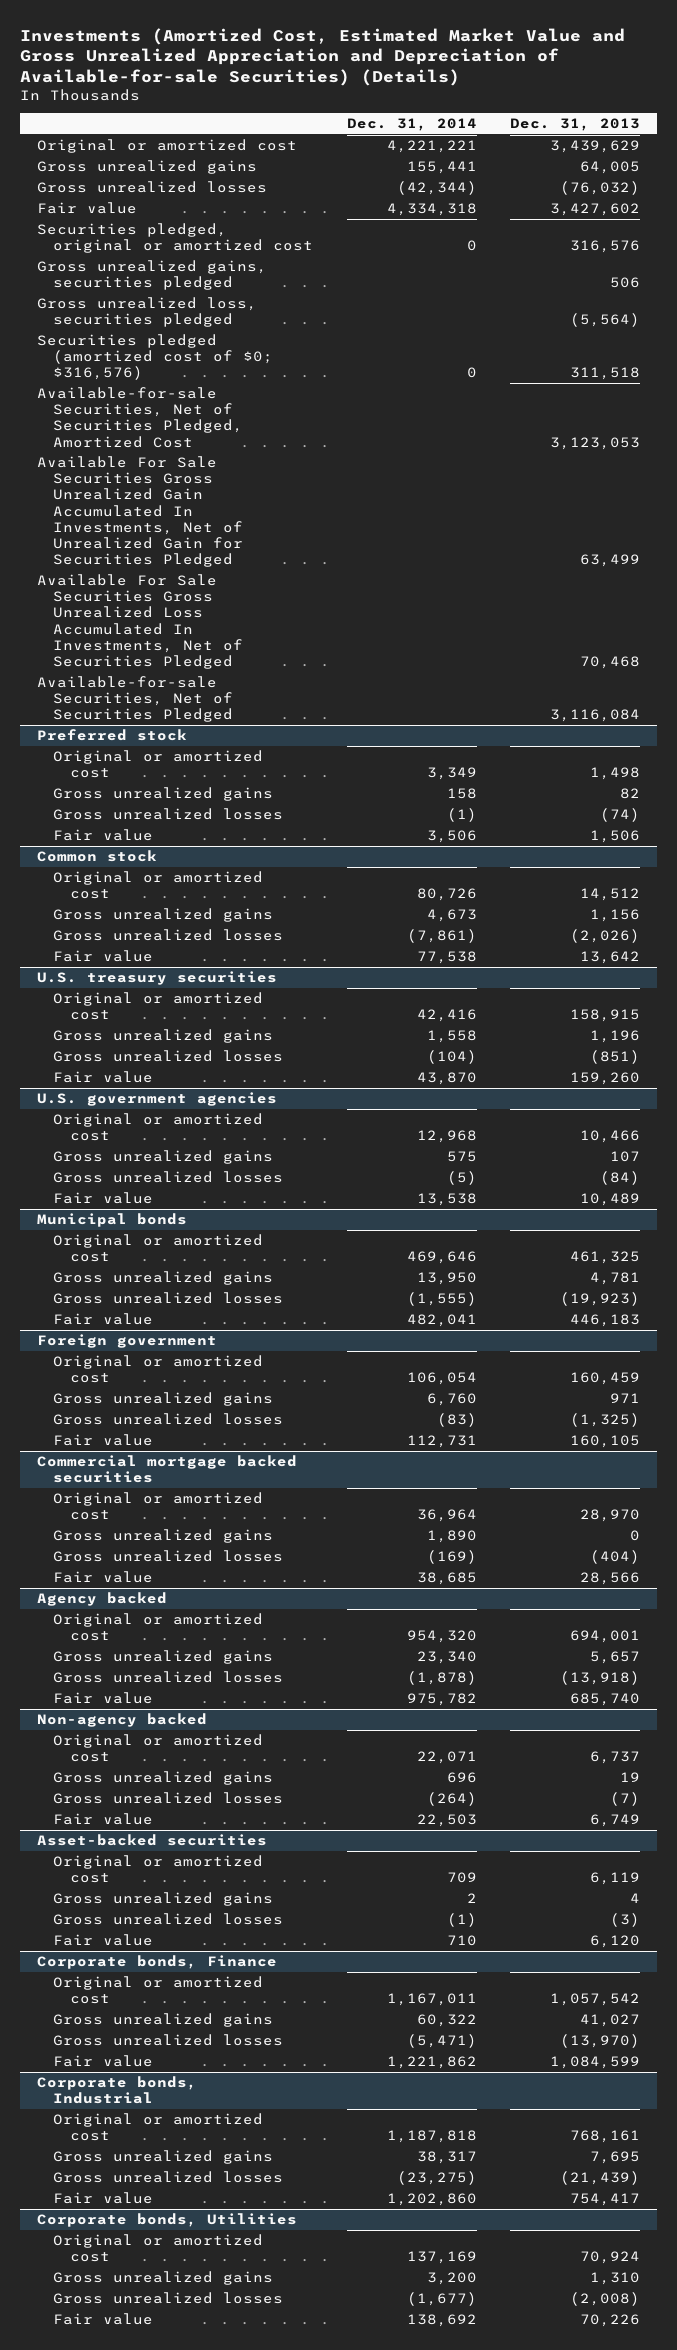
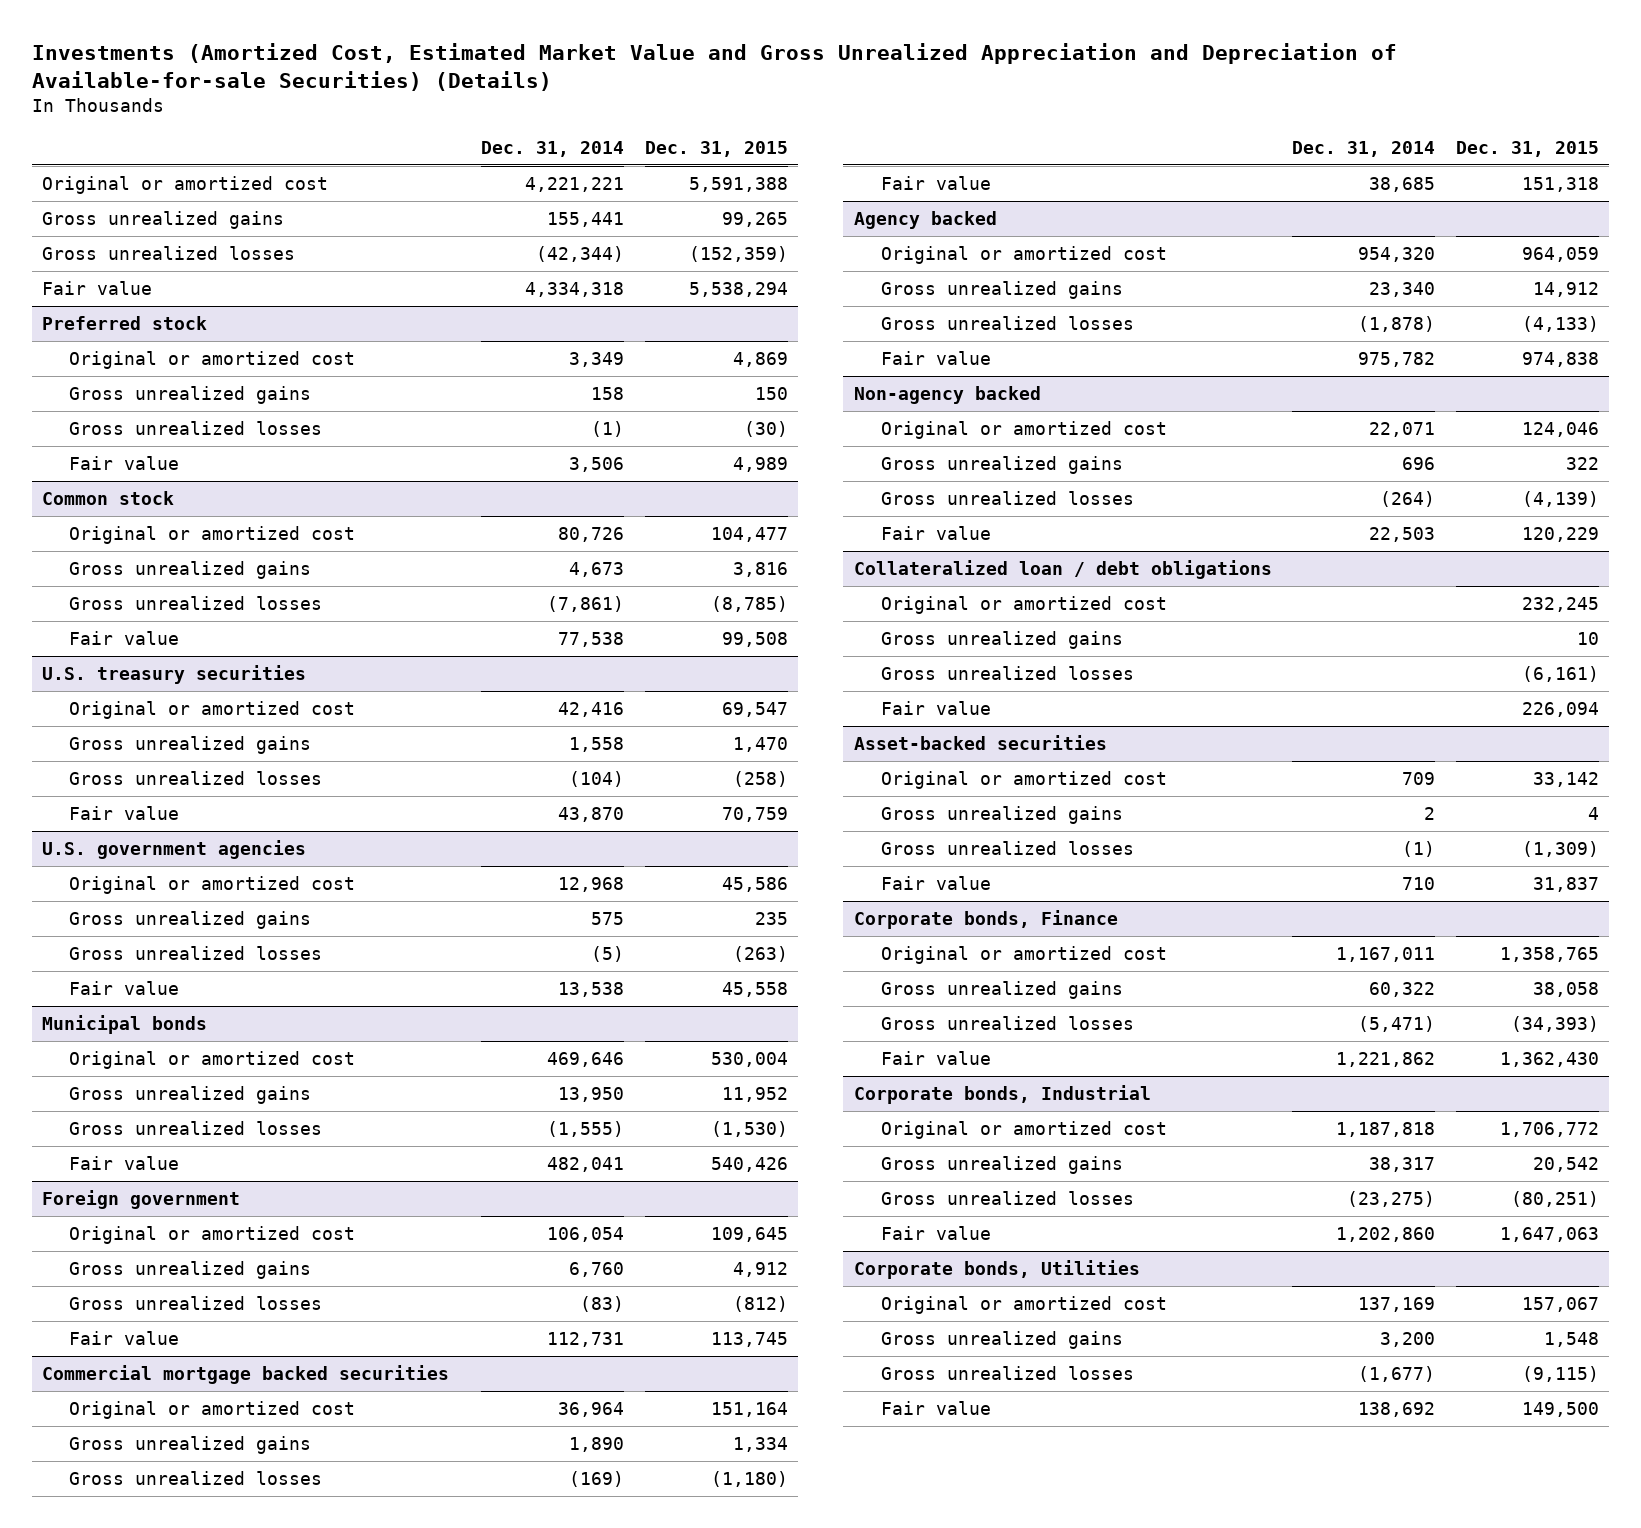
[509,118,640,132] Dec. 31, 2013 -> none
none -> [644,140,788,157] Dec. 31, 2015
[36,222,314,254] Securities pledged, original or amortized cost -> none
[36,259,267,291] Gross unrealized gains, securities pledged -> none
[36,296,257,328] Gross unrealized loss, securities pledged -> none
[36,333,274,381] Securities pledged (amortized cost of $0; $316,576) -> none
[36,386,244,448] Available-for-sale Securities, Net of Securities Pledged, Amortized Cost -> none
[36,455,244,568] Available For Sale Securities Gross Unrealized Gain Accumulated In Investments, Net of Unrealized Gain for Securities Pledged -> none
[36,573,244,670] Available For Sale Securities Gross Unrealized Loss Accumulated In Investments, Net of Securities Pledged -> none
[36,675,234,723] Available-for-sale Securities, Net of Securities Pledged -> none
none -> [853,559,1272,579] Collateralized loan / debt obligations
none -> [880,595,1167,614] Original or amortized cost
none -> [880,630,1123,649] Gross unrealized gains
none -> [880,665,1134,680] Gross unrealized losses
none -> [880,700,991,715] Fair value

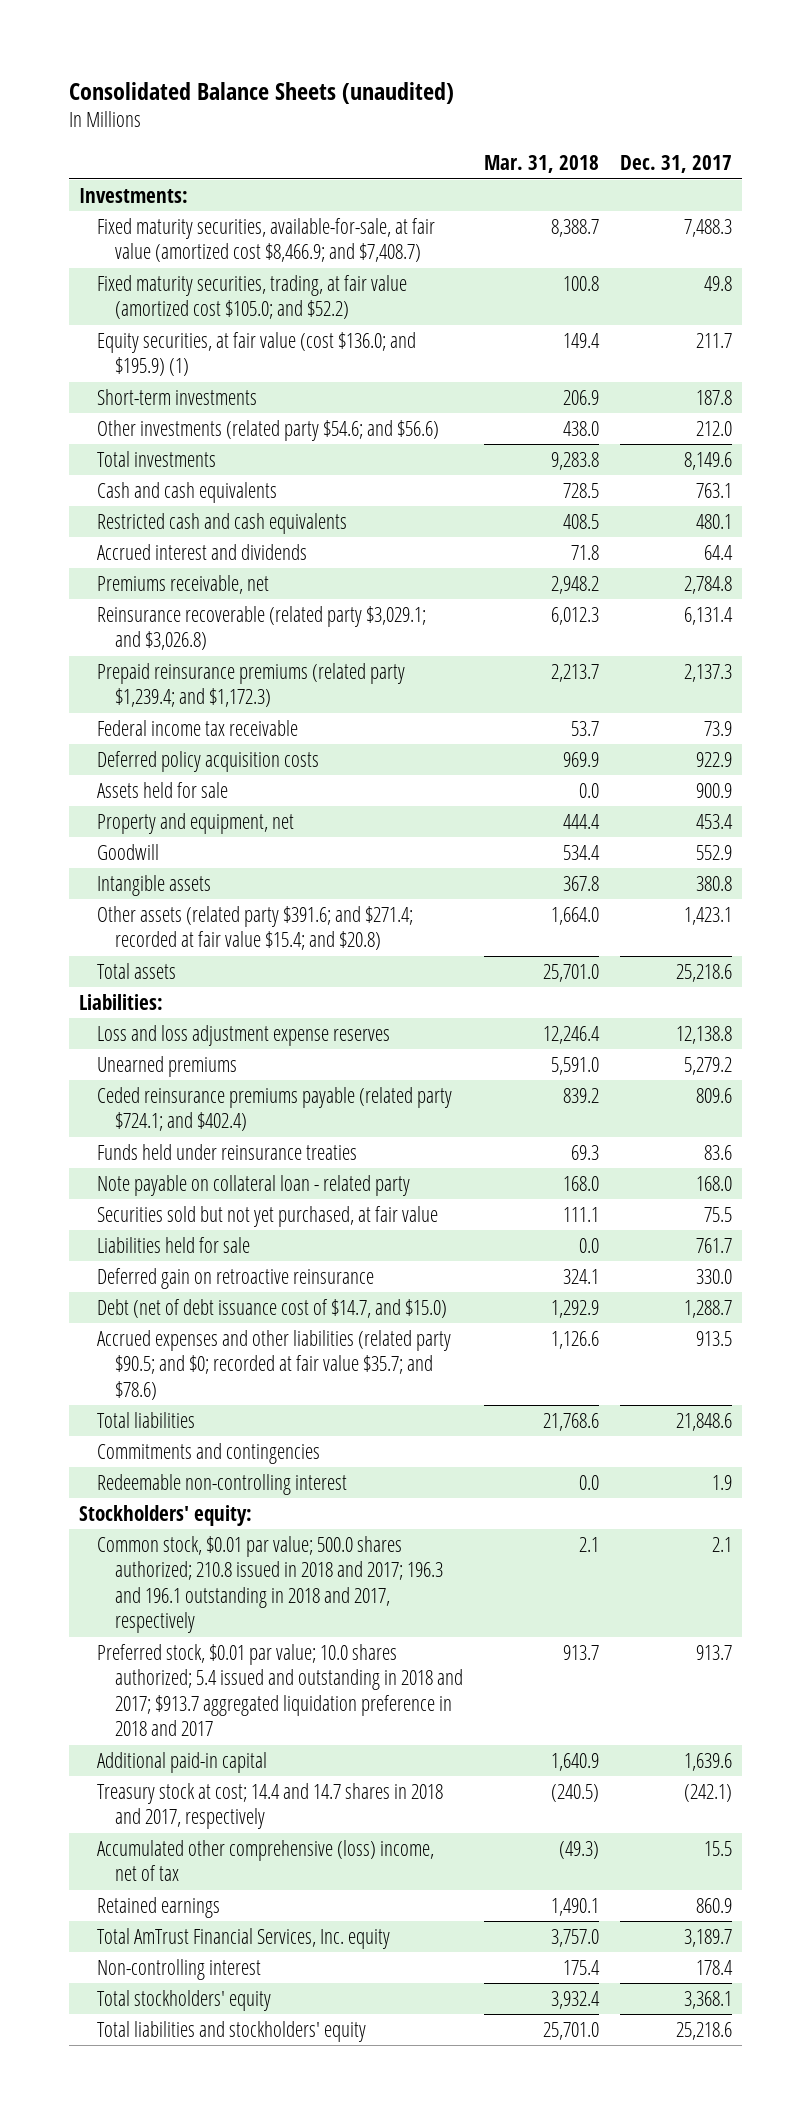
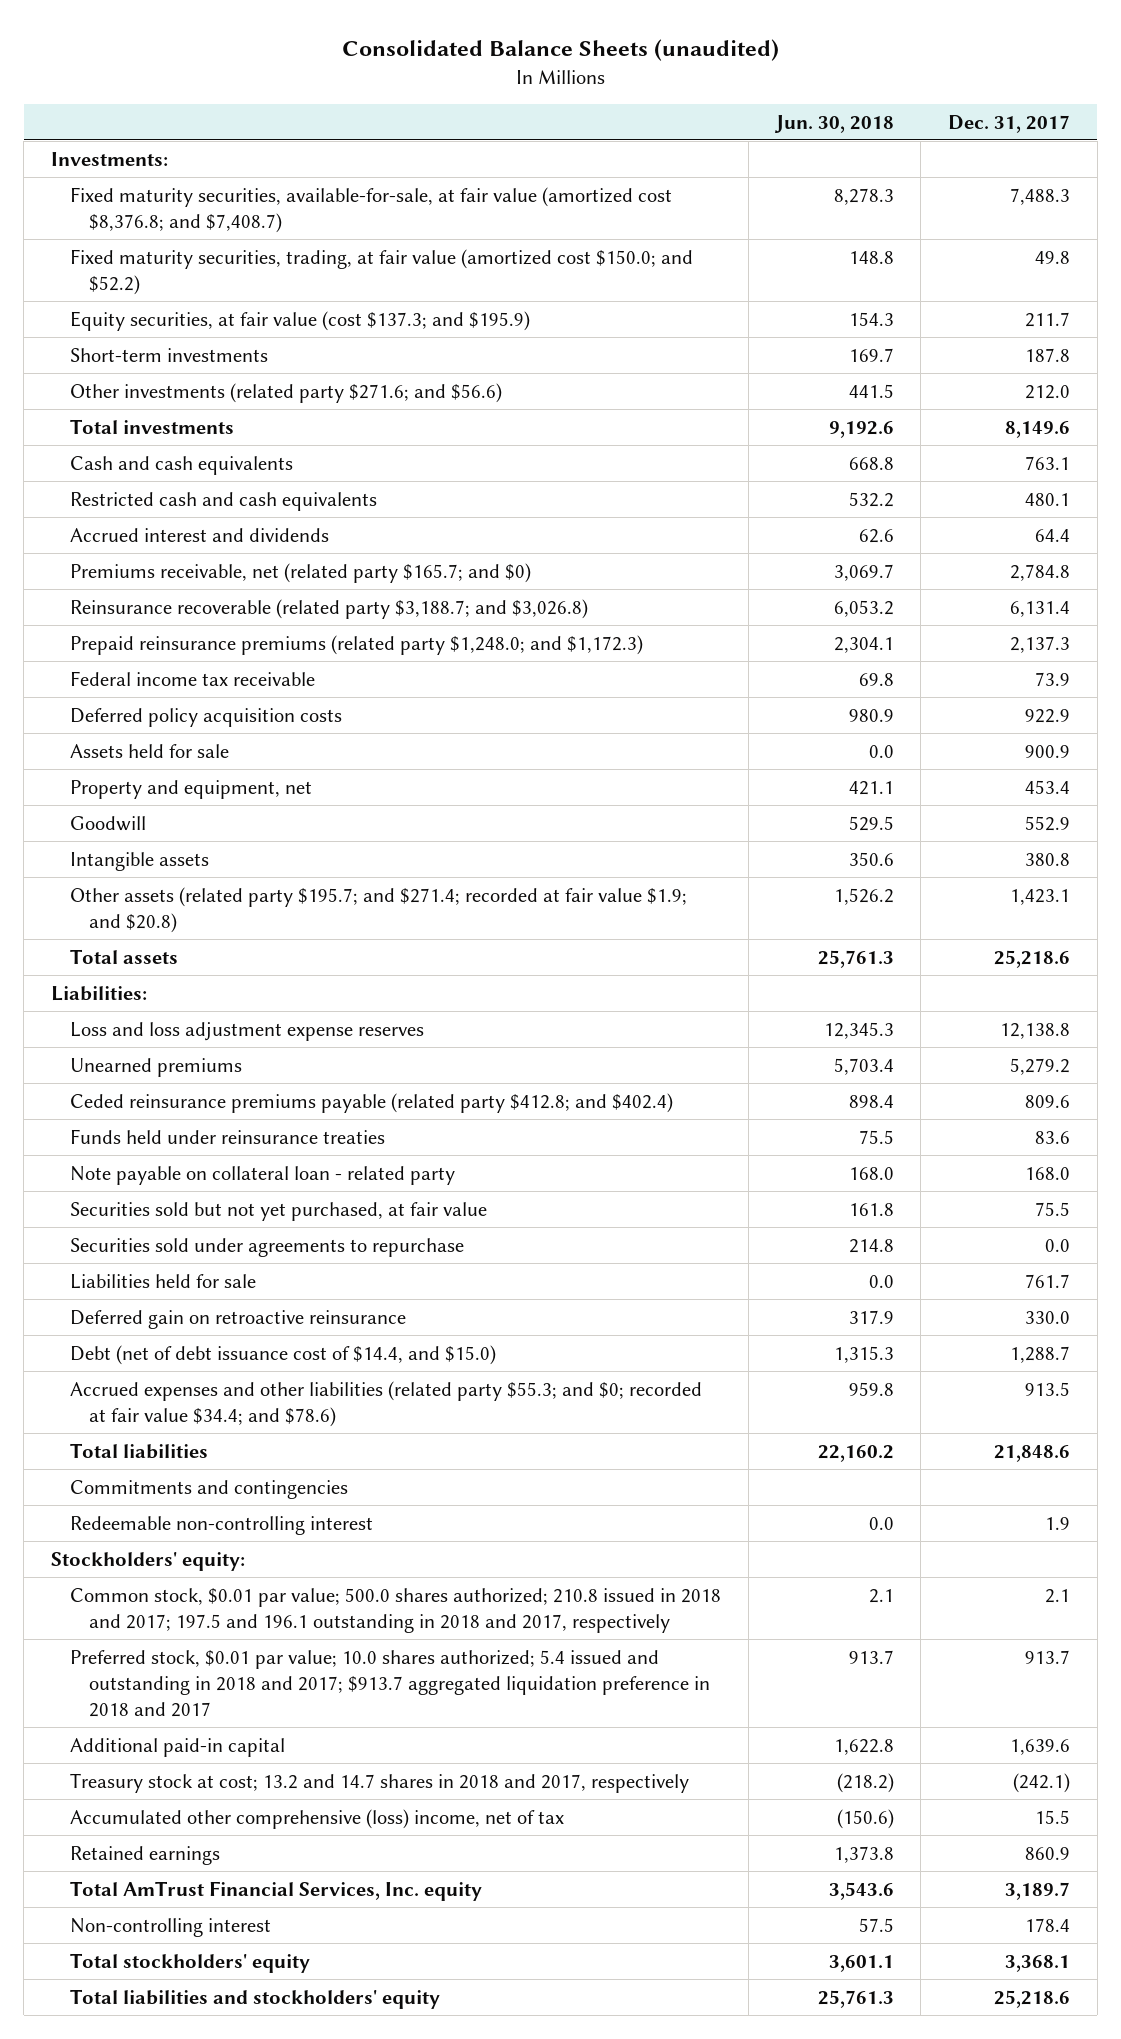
[483,155,599,174] Mar. 31, 2018 -> none
none -> [773,114,894,133] Jun. 30, 2018
[96,217,435,263] Fixed maturity securities, available-for-sale, at fair value (amortized cost $8,466.9; and $7,408.7) -> [70,186,673,233] Fixed maturity securities, available-for-sale, at fair value (amortized cost $8,376.8; and $7,408.7)
[96,274,407,320] Fixed maturity securities, trading, at fair value (amortized cost $105.0; and $52.2) -> [70,248,694,295] Fixed maturity securities, trading, at fair value (amortized cost $150.0; and $52.2)
[96,331,416,377] Equity securities, at fair value (cost $136.0; and $195.9) (1) -> [70,310,531,331] Equity securities, at fair value (cost $137.3; and $195.9)
[96,419,439,441] Other investments (related party $54.6; and $56.6) -> [70,382,503,403] Other investments (related party $271.6; and $56.6)
[96,574,269,594] Premiums receivable, net -> [70,562,532,583] Premiums receivable, net (related party $165.7; and $0)
[96,605,426,651] Reinsurance recoverable (related party $3,029.1; and $3,026.8) -> [70,598,589,619] Reinsurance recoverable (related party $3,188.7; and $3,026.8)
[96,662,405,708] Prepaid reinsurance premiums (related party $1,239.4; and $1,172.3) -> [70,634,644,655] Prepaid reinsurance premiums (related party $1,248.0; and $1,172.3)
[96,905,413,951] Other assets (related party $391.6; and $271.4; recorded at fair value $15.4; and $20.8) -> [70,886,688,933] Other assets (related party $195.7; and $271.4; recorded at fair value $1.9; and $20.8)
[96,1086,452,1132] Ceded reinsurance premiums payable (related party $724.1; and $402.4) -> [70,1092,674,1113] Ceded reinsurance premiums payable (related party $412.8; and $402.4)
none -> [70,1237,465,1257] Securities sold under agreements to repurchase
[96,1298,447,1318] Debt (net of debt issuance cost of $14.7, and $15.0) -> [70,1344,497,1365] Debt (net of debt issuance cost of $14.4, and $15.0)
[96,1329,451,1400] Accrued expenses and other liabilities (related party $90.5; and $0; recorded at fair value $35.7; and $78.6) -> [70,1380,703,1427] Accrued expenses and other liabilities (related party $55.3; and $0; recorded at fair value $34.4; and $78.6)
[96,1535,443,1634] Common stock, $0.01 par value; 500.0 shares authorized; 210.8 issued in 2018 and 2017; 196.3 and 196.1 outstanding in 2018 and 2017, respectively -> [70,1587,722,1633] Common stock, $0.01 par value; 500.0 shares authorized; 210.8 issued in 2018 and 2017; 197.5 and 196.1 outstanding in 2018 and 2017, respectively
[96,1782,443,1830] Treasury stock at cost; 14.4 and 14.7 shares in 2018 and 2017, respectively -> [70,1772,690,1793] Treasury stock at cost; 13.2 and 14.7 shares in 2018 and 2017, respectively

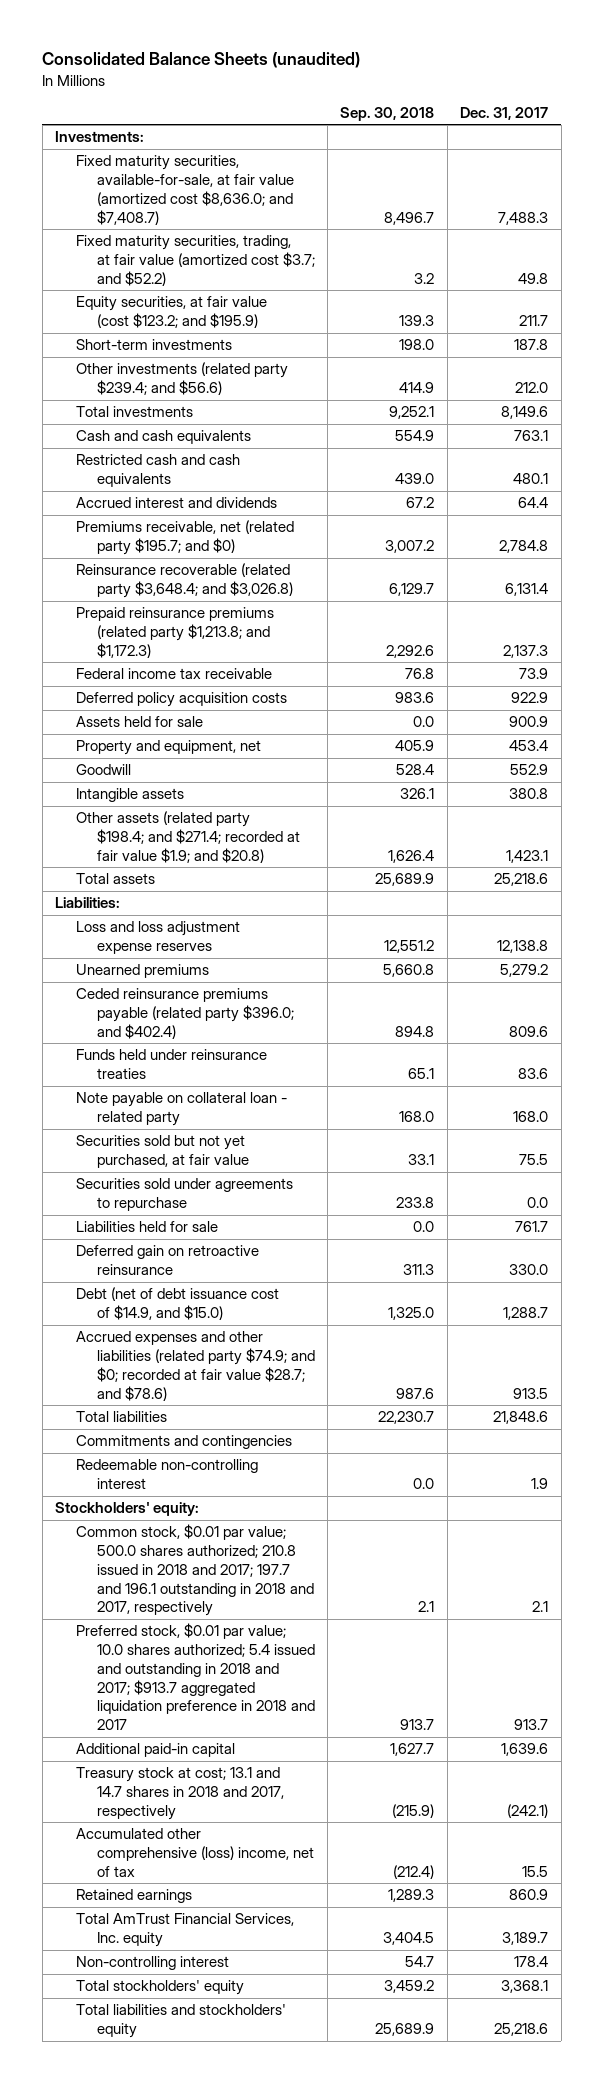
[773,114,894,133] Jun. 30, 2018 -> none
none -> [340,106,435,121] Sep. 30, 2018
[70,186,673,233] Fixed maturity securities, available-for-sale, at fair value (amortized cost $8,376.8; and $7,408.7) -> [75,155,294,225] Fixed maturity securities, available-for-sale, at fair value (amortized cost $8,636.0; and $7,408.7)
[70,248,694,295] Fixed maturity securities, trading, at fair value (amortized cost $150.0; and $52.2) -> [75,235,315,286] Fixed maturity securities, trading, at fair value (amortized cost $3.7; and $52.2)
[70,310,531,331] Equity securities, at fair value (cost $137.3; and $195.9) -> [75,296,267,329] Equity securities, at fair value (cost $123.2; and $195.9)
[70,382,503,403] Other investments (related party $271.6; and $56.6) -> [75,362,288,396] Other investments (related party $239.4; and $56.6)
[70,562,532,583] Premiums receivable, net (related party $165.7; and $0) -> [75,520,294,556] Premiums receivable, net (related party $195.7; and $0)
[70,598,589,619] Reinsurance recoverable (related party $3,188.7; and $3,026.8) -> [75,563,293,599] Reinsurance recoverable (related party $3,648.4; and $3,026.8)
[70,634,644,655] Prepaid reinsurance premiums (related party $1,248.0; and $1,172.3) -> [75,607,274,658] Prepaid reinsurance premiums (related party $1,213.8; and $1,172.3)
[70,886,688,933] Other assets (related party $195.7; and $271.4; recorded at fair value $1.9; and $20.8) -> [75,811,300,863] Other assets (related party $198.4; and $271.4; recorded at fair value $1.9; and $20.8)
[70,1092,674,1113] Ceded reinsurance premiums payable (related party $412.8; and $402.4) -> [75,988,294,1039] Ceded reinsurance premiums payable (related party $396.0; and $402.4)
[70,1344,497,1365] Debt (net of debt issuance cost of $14.4, and $15.0) -> [75,1287,279,1321] Debt (net of debt issuance cost of $14.9, and $15.0)
[70,1380,703,1427] Accrued expenses and other liabilities (related party $55.3; and $0; recorded at fair value $34.4; and $78.6) -> [75,1331,315,1401] Accrued expenses and other liabilities (related party $74.9; and $0; recorded at fair value $28.7; and $78.6)
[70,1587,722,1633] Common stock, $0.01 par value; 500.0 shares authorized; 210.8 issued in 2018 and 2017; 197.5 and 196.1 outstanding in 2018 and 2017, respectively -> [75,1524,314,1617] Common stock, $0.01 par value; 500.0 shares authorized; 210.8 issued in 2018 and 2017; 197.7 and 196.1 outstanding in 2018 and 2017, respectively
[70,1772,690,1793] Treasury stock at cost; 13.2 and 14.7 shares in 2018 and 2017, respectively -> [75,1767,284,1820] Treasury stock at cost; 13.1 and 14.7 shares in 2018 and 2017, respectively

